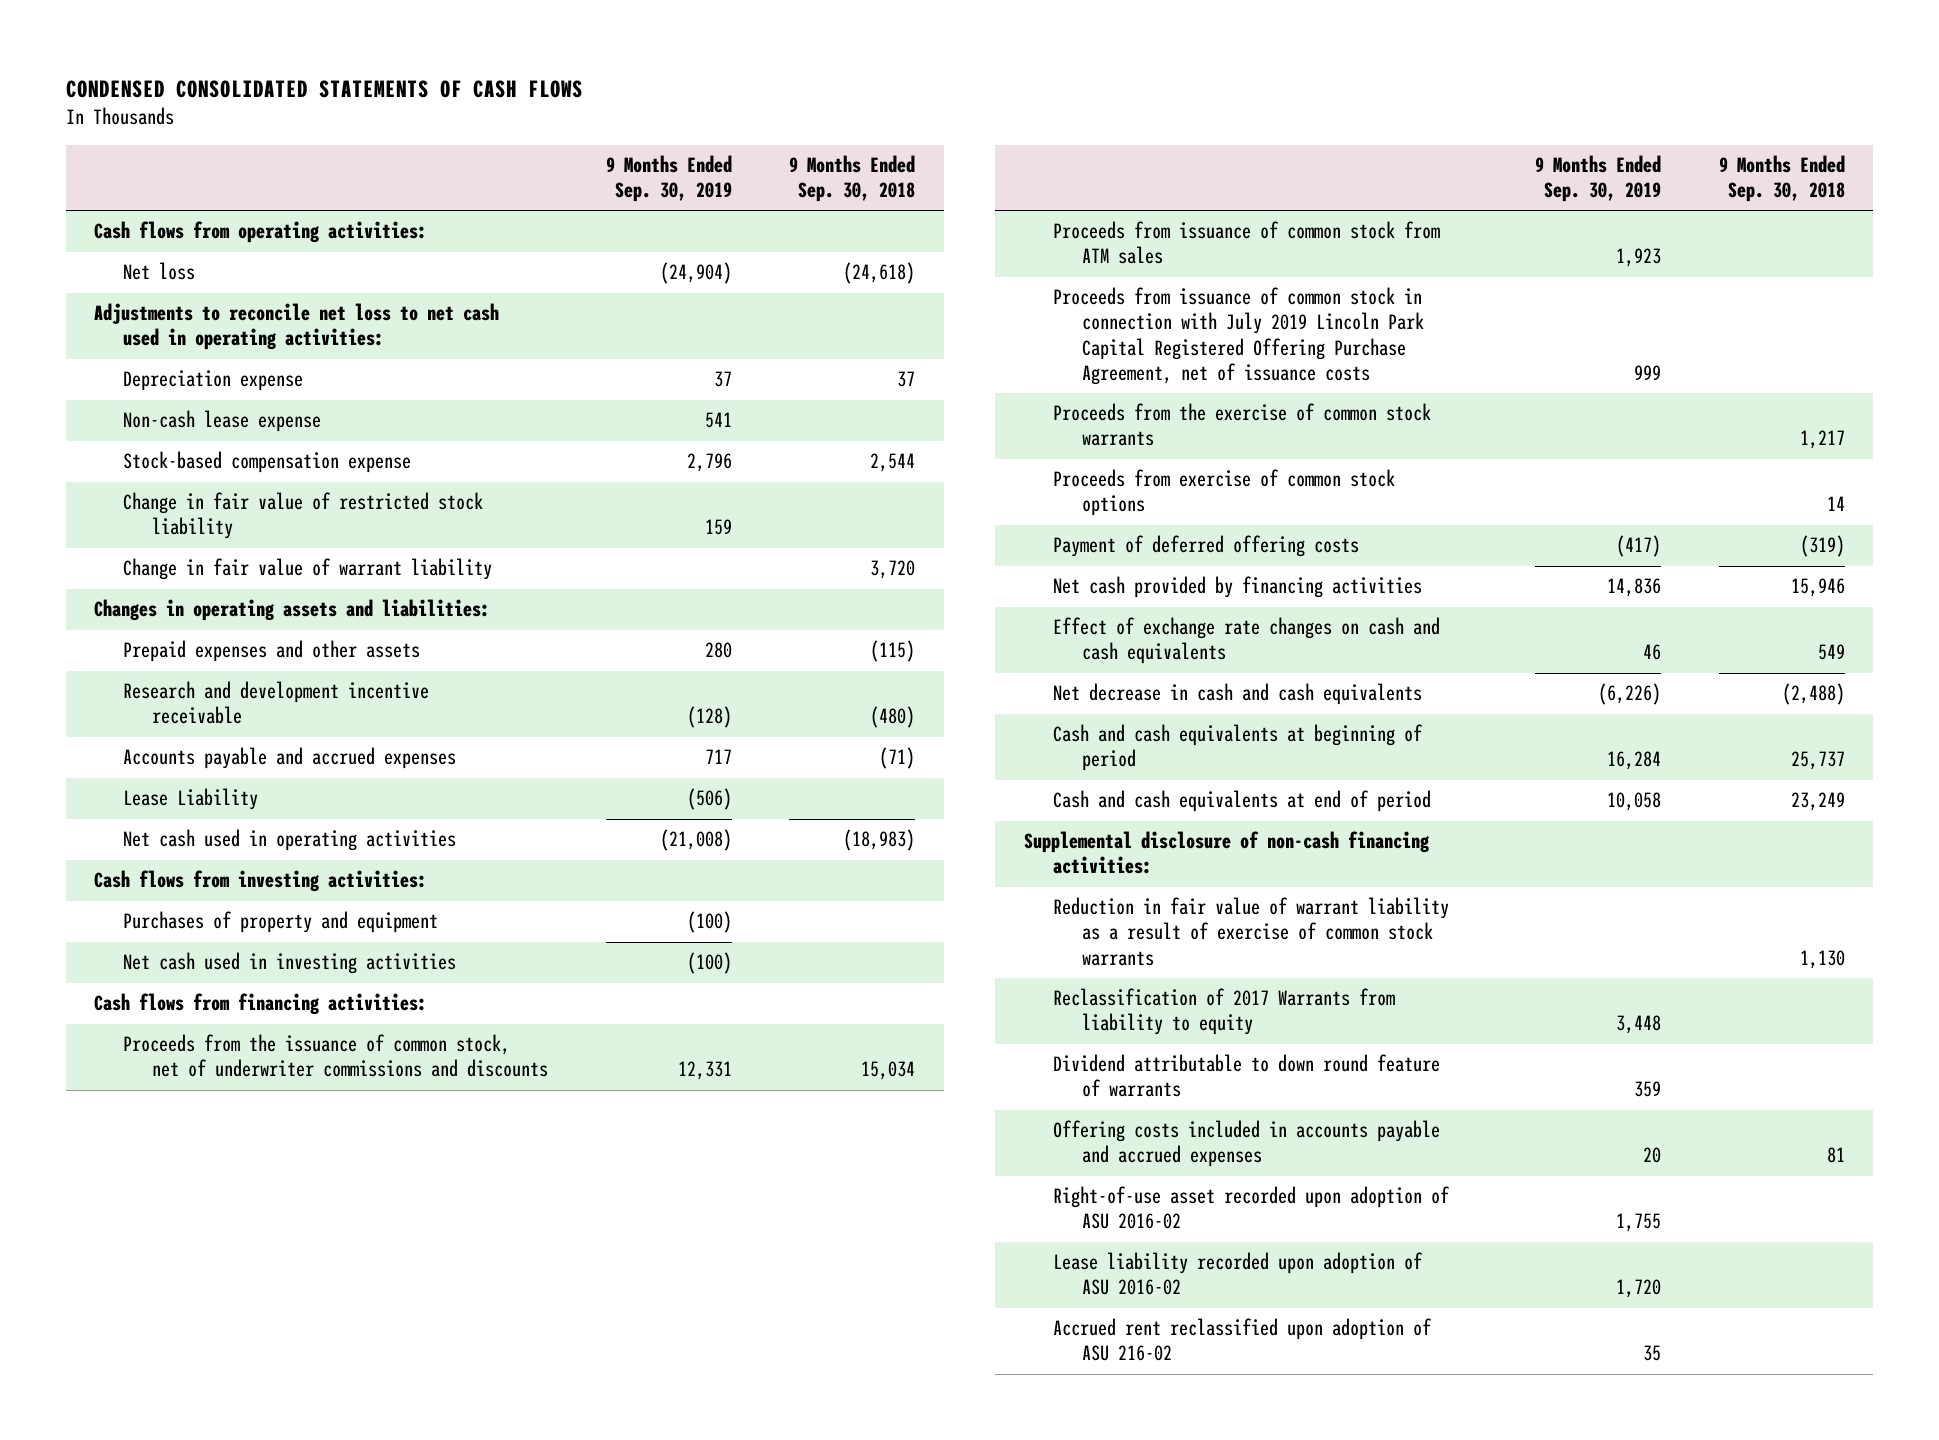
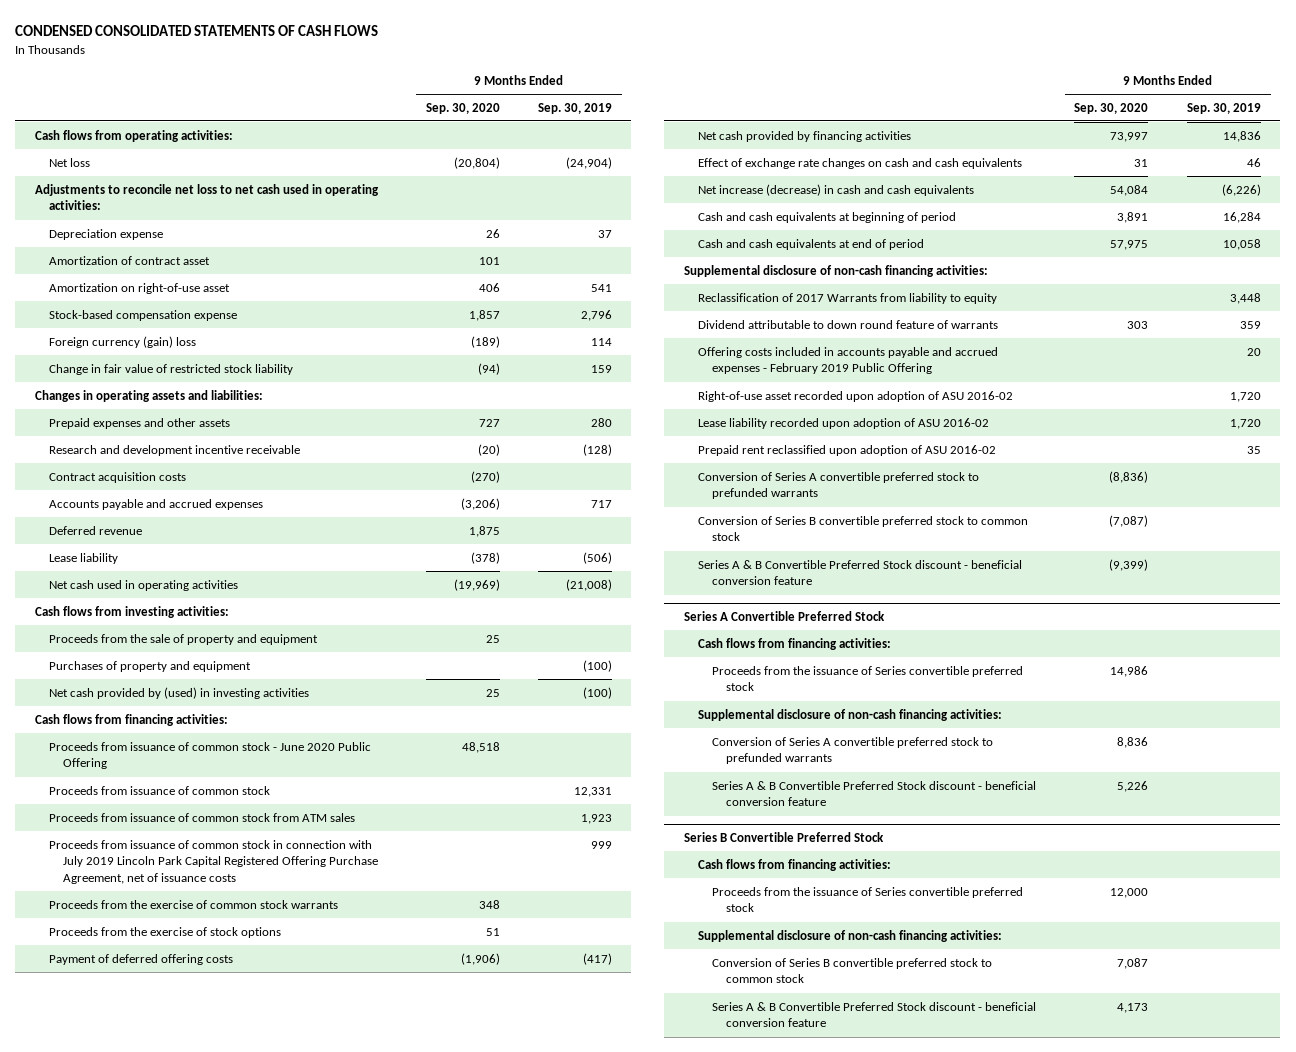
[789,155,916,203] 9 Months Ended Sep. 30, 2018 -> none
none -> [425,102,500,114] Sep. 30, 2020
none -> [48,255,210,265] Amortization of contract asset
[123,410,322,433] Non-cash lease expense -> [48,282,230,294] Amortization on right-of-use asset
none -> [48,335,196,348] Foreign currency (gain) loss
[123,558,493,581] Change in fair value of warrant liability -> none
none -> [48,471,186,483] Contract acquisition costs
none -> [48,525,142,535] Deferred revenue
[123,788,259,811] Lease Liability -> [48,552,118,564] Lease liability
none -> [48,633,318,645] Proceeds from the sale of property and equipment
[123,952,457,975] Net cash used in investing activities -> [48,686,309,699] Net cash provided by (used) in investing activities
none -> [48,741,371,770] Proceeds from issuance of common stock - June 2020 Public Offering
[123,1034,549,1078] Proceeds from the issuance of common stock, net of underwriter commissions and discounts -> [48,785,270,795] Proceeds from issuance of common stock
[1052,469,1395,517] Proceeds from exercise of common stock options -> [48,926,281,938] Proceeds from the exercise of stock options
[1052,683,1422,706] Net decrease in cash and cash equivalents -> [697,183,974,196] Net increase (decrease) in cash and cash equivalents
[1052,897,1449,966] Reduction in fair value of warrant liability as a result of exercise of common stock warrants -> none
[1052,1120,1440,1168] Offering costs included in accounts payable and accrued expenses -> [697,346,998,375] Offering costs included in accounts payable and accrued expenses - February 2019 Public Offering
[1616,1213,1662,1233] 1,755 -> [1229,391,1261,402] 1,720
[1052,1318,1432,1362] Accrued rent reclassified upon adoption of ASU 216-02 -> [697,444,996,456] Prepaid rent reclassified upon adoption of ASU 2016-02
none -> [697,471,979,500] Conversion of Series A convertible preferred stock to prefunded warrants
none -> [697,515,1028,542] Conversion of Series B convertible preferred stock to common stock
none -> [697,559,1022,586] Series A & B Convertible Preferred Stock discount - beneficial conversion feature
none -> [683,611,885,622] Series A Convertible Preferred Stock
none -> [697,637,891,650] Cash flows from financing activities:
none -> [712,665,1024,692] Proceeds from the issuance of Series convertible preferred stock
none -> [697,708,1002,721] Supplemental disclosure of non-cash financing activities:
none -> [712,736,994,765] Conversion of Series A convertible preferred stock to prefunded warrants
none -> [712,780,1037,807] Series A & B Convertible Preferred Stock discount - beneficial conversion feature
none -> [683,832,884,843] Series B Convertible Preferred Stock
none -> [697,858,891,871] Cash flows from financing activities:
none -> [712,886,1024,913] Proceeds from the issuance of Series convertible preferred stock
none -> [697,929,1002,942] Supplemental disclosure of non-cash financing activities:
none -> [712,957,993,984] Conversion of Series B convertible preferred stock to common stock
none -> [712,1001,1037,1028] Series A & B Convertible Preferred Stock discount - beneficial conversion feature

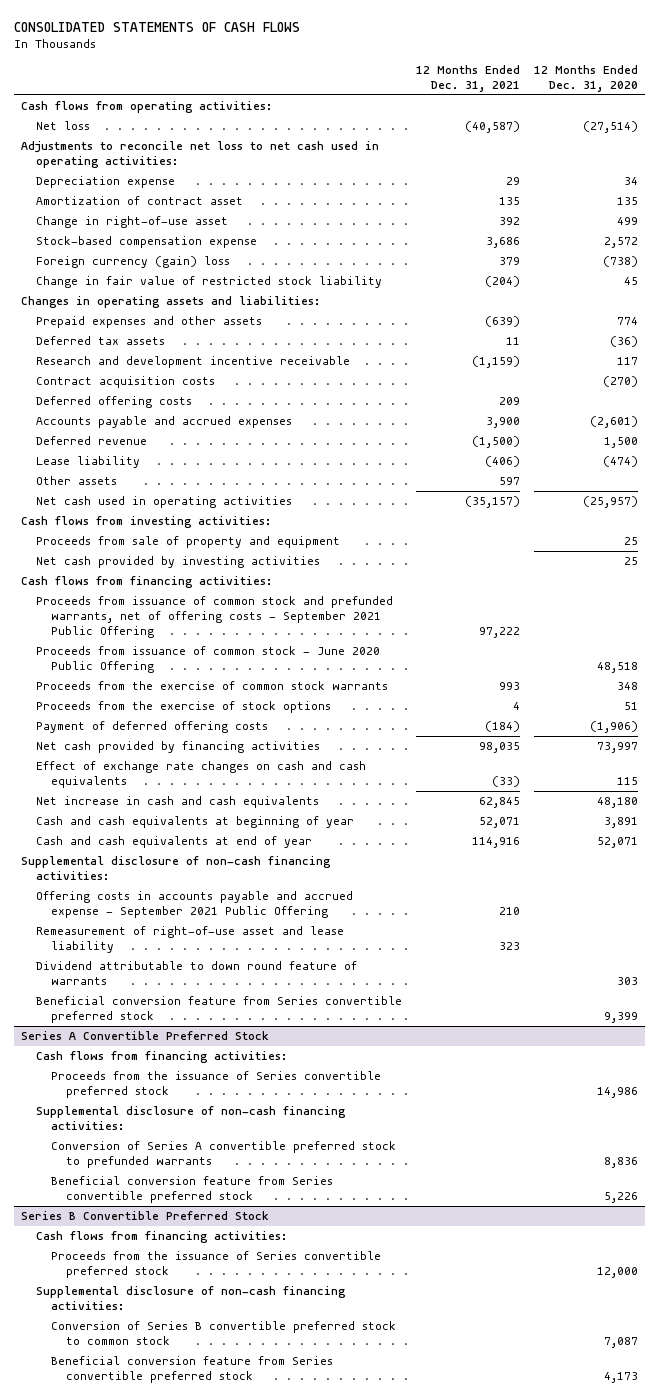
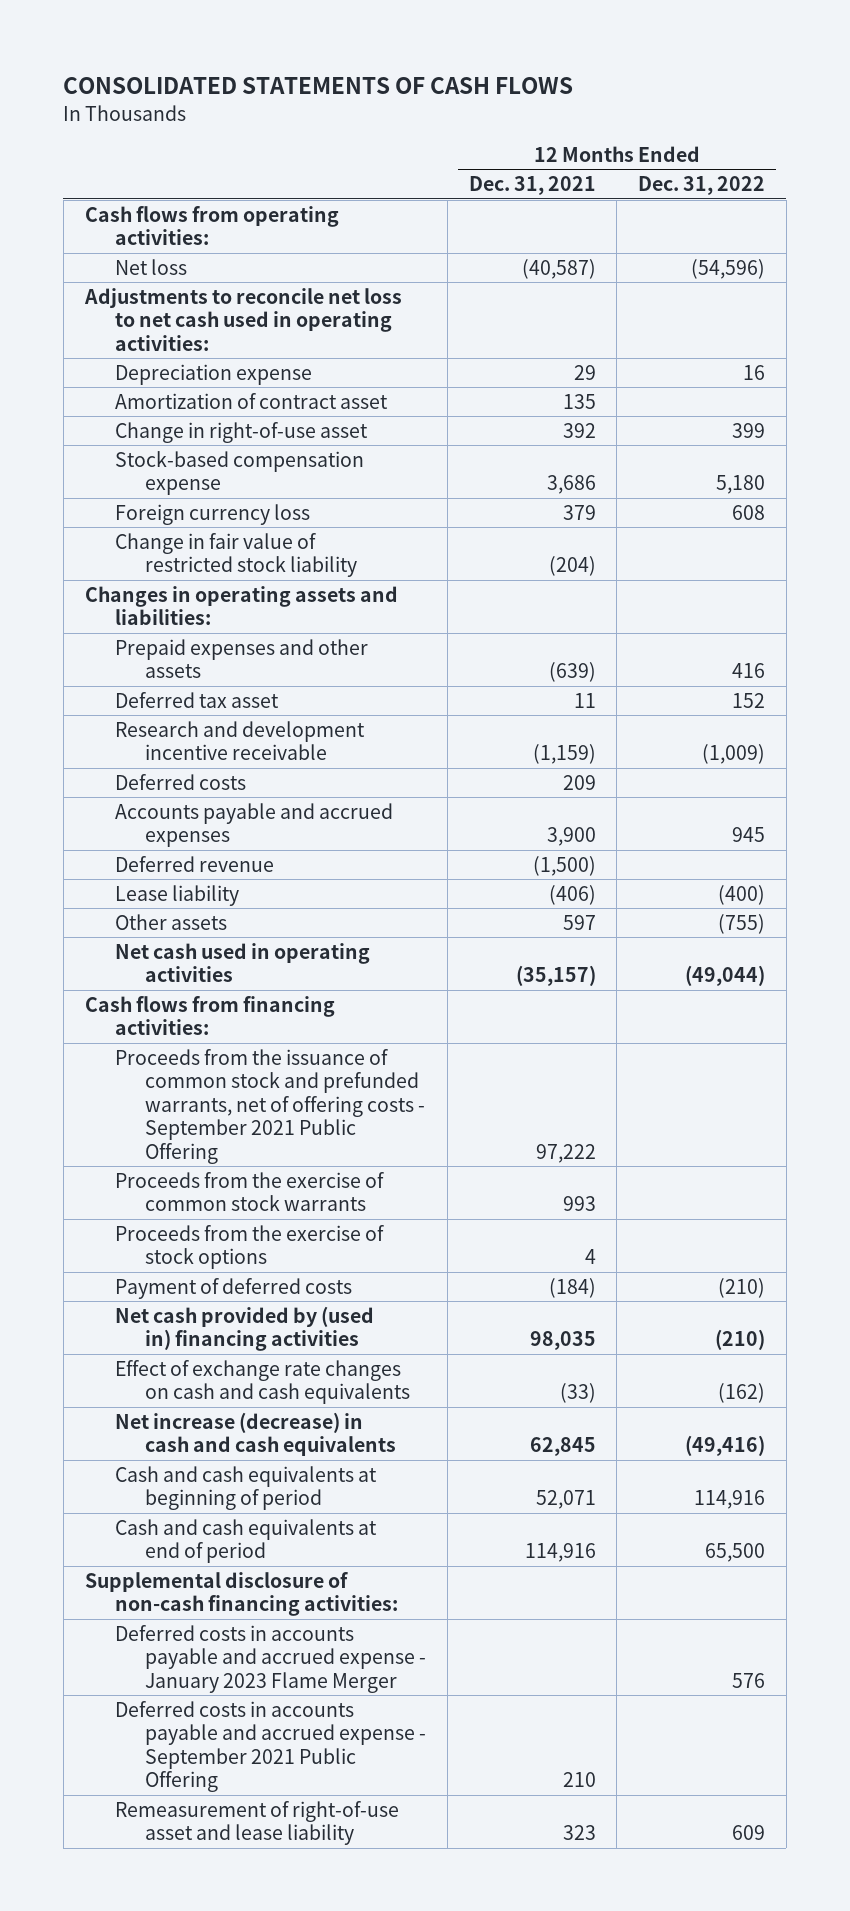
[533,65,638,93] 12 Months Ended Dec. 31, 2020 -> none
none -> [638,176,766,196] Dec. 31, 2022
[35,256,230,269] Foreign currency (gain) loss -> [114,503,310,525] Foreign currency loss
[35,336,165,346] Deferred tax assets -> [114,691,279,708] Deferred tax asset
[35,376,215,389] Contract acquisition costs -> none
[35,396,192,409] Deferred offering costs -> [114,773,246,790] Deferred costs
[20,516,271,529] Cash flows from investing activities: -> none
[35,536,340,549] Proceeds from sale of property and equipment -> none
[35,556,320,569] Net cash provided by investing activities -> none
[35,646,380,674] Proceeds from issuance of common stock - June 2020 Public Offering -> none
[35,596,393,639] Proceeds from issuance of common stock and prefunded warrants, net of offering costs - September 2021 Public Offering -> [114,1048,426,1165] Proceeds from the issuance of common stock and prefunded warrants, net of offering costs - September 2021 Public Offering
[35,721,268,734] Payment of deferred offering costs -> [114,1277,352,1299] Payment of deferred costs
[35,741,320,754] Net cash provided by financing activities -> [114,1305,374,1352] Net cash provided by (used in) financing activities
[35,796,319,809] Net increase in cash and cash equivalents -> [114,1411,397,1457] Net increase (decrease) in cash and cash equivalents
[35,816,354,829] Cash and cash equivalents at beginning of year -> [114,1465,377,1511] Cash and cash equivalents at beginning of period
[35,836,312,849] Cash and cash equivalents at end of year -> [114,1518,377,1564] Cash and cash equivalents at end of period
none -> [114,1624,427,1693] Deferred costs in accounts payable and accrued expense - January 2023 Flame Merger
[35,891,353,919] Offering costs in accounts payable and accrued expense - September 2021 Public Offering -> [114,1700,427,1793] Deferred costs in accounts payable and accrued expense - September 2021 Public Offering
[35,961,357,986] Dividend attributable to down round feature of warrants -> none
[35,996,402,1024] Beneficial conversion feature from Series convertible preferred stock -> none
[20,1031,269,1041] Series A Convertible Preferred Stock -> none
[35,1051,287,1064] Cash flows from financing activities: -> none
[51,1071,382,1099] Proceeds from the issuance of Series convertible preferred stock -> none
[35,1106,346,1131] Supplemental disclosure of non-cash financing activities: -> none
[51,1141,397,1169] Conversion of Series A convertible preferred stock to prefunded warrants -> none
[51,1176,334,1204] Beneficial conversion feature from Series convertible preferred stock -> none
[20,1211,269,1221] Series B Convertible Preferred Stock -> none
[35,1231,287,1244] Cash flows from financing activities: -> none
[51,1251,382,1279] Proceeds from the issuance of Series convertible preferred stock -> none
[35,1286,346,1311] Supplemental disclosure of non-cash financing activities: -> none
[51,1321,397,1346] Conversion of Series B convertible preferred stock to common stock -> none
[51,1356,334,1384] Beneficial conversion feature from Series convertible preferred stock -> none

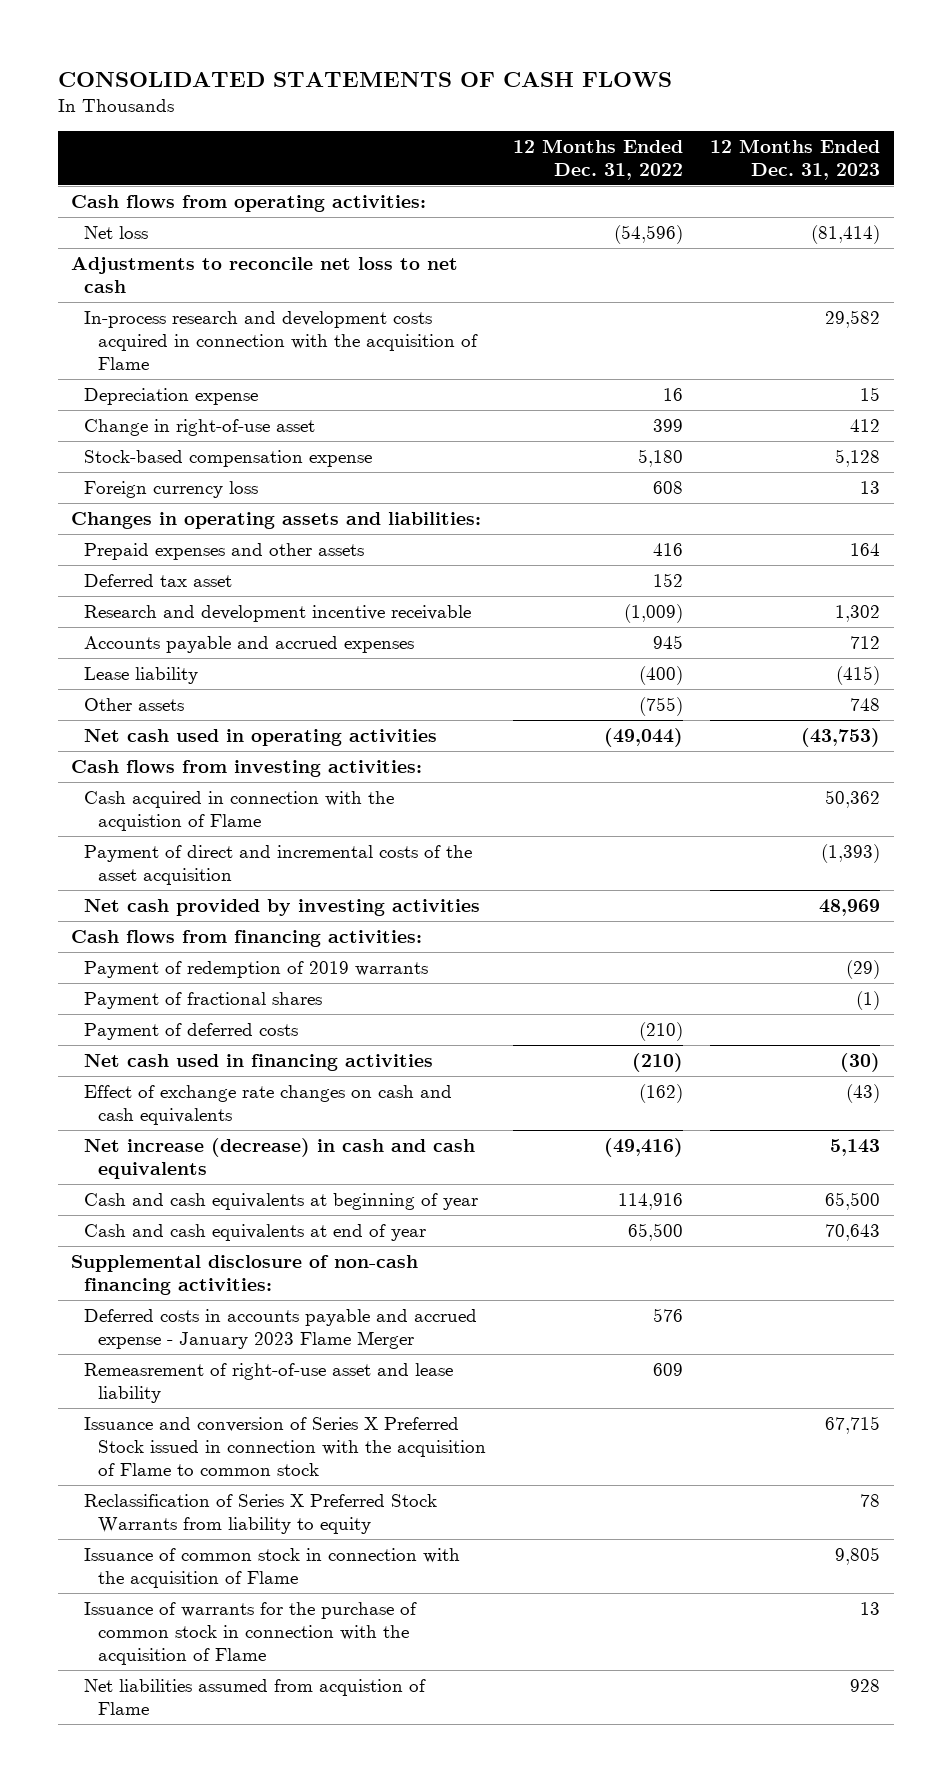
[468,176,596,196] Dec. 31, 2021 -> none
none -> [710,139,881,181] 12 Months Ended Dec. 31, 2023
[83,287,402,351] Adjustments to reconcile net loss to net cash used in operating activities: -> [71,256,459,293] Adjustments to reconcile net loss to net cash
none -> [84,310,478,370] In-process research and development costs acquired in connection with the acquisition of Flame
[114,392,388,409] Amortization of contract asset -> none
[114,532,358,578] Change in fair value of restricted stock liability -> none
[114,773,246,790] Deferred costs -> none
[114,855,274,872] Deferred revenue -> none
none -> [71,759,423,777] Cash flows from investing activities:
none -> [84,790,395,831] Cash acquired in connection with the acquistion of Flame
none -> [84,844,473,885] Payment of direct and incremental costs of the asset acquisition
none -> [84,898,481,916] Net cash provided by investing activities
[114,1048,426,1165] Proceeds from the issuance of common stock and prefunded warrants, net of offering costs - September 2021 Public Offering -> none
[114,1171,384,1212] Proceeds from the exercise of common stock warrants -> none
[114,1224,384,1270] Proceeds from the exercise of stock options -> none
none -> [84,960,429,978] Payment of redemption of 2019 warrants
none -> [84,991,323,1009] Payment of fractional shares
[114,1305,374,1352] Net cash provided by (used in) financing activities -> [84,1053,434,1071] Net cash used in financing activities
[114,1465,377,1511] Cash and cash equivalents at beginning of period -> [84,1192,479,1210] Cash and cash equivalents at beginning of year
[114,1518,377,1564] Cash and cash equivalents at end of period -> [84,1223,427,1241] Cash and cash equivalents at end of year
[114,1700,427,1793] Deferred costs in accounts payable and accrued expense - September 2021 Public Offering -> none
[114,1800,399,1846] Remeasurement of right-of-use asset and lease liability -> [84,1362,454,1403] Remeasrement of right-of-use asset and lease liability
none -> [84,1416,486,1476] Issuance and conversion of Series X Preferred Stock issued in connection with the acquisition of Flame to common stock
none -> [84,1493,438,1534] Reclassification of Series X Preferred Stock Warrants from liability to equity
none -> [84,1547,461,1588] Issuance of common stock in connection with the acquisition of Flame
none -> [84,1601,418,1665] Issuance of warrants for the purchase of common stock in connection with the acquisition of Flame
none -> [84,1678,427,1715] Net liabilities assumed from acquistion of Flame

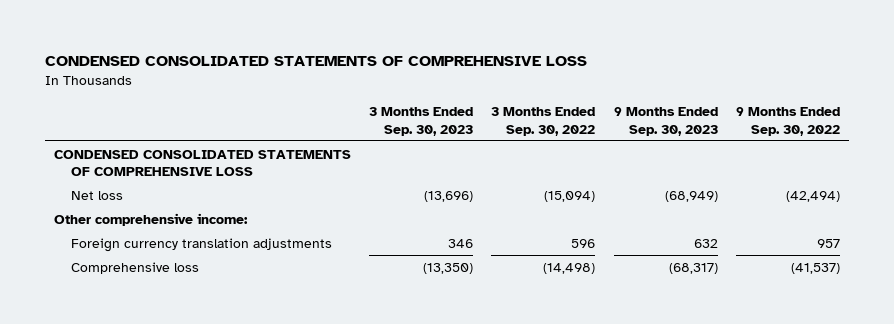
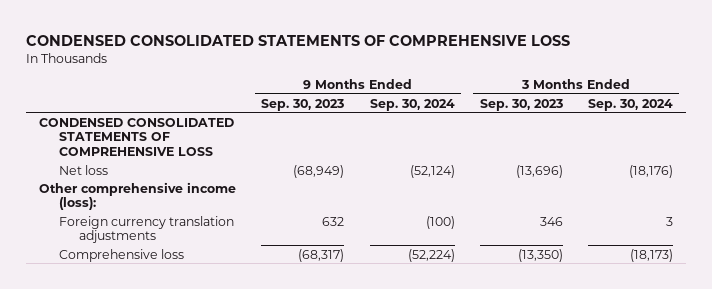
[491,106,596,136] 3 Months Ended Sep. 30, 2022 -> none
[735,106,840,136] 9 Months Ended Sep. 30, 2022 -> none
none -> [369,98,455,111] Sep. 30, 2024
none -> [587,98,673,111] Sep. 30, 2024
[53,212,248,226] Other comprehensive income: -> [39,181,237,211] Other comprehensive income (loss):

